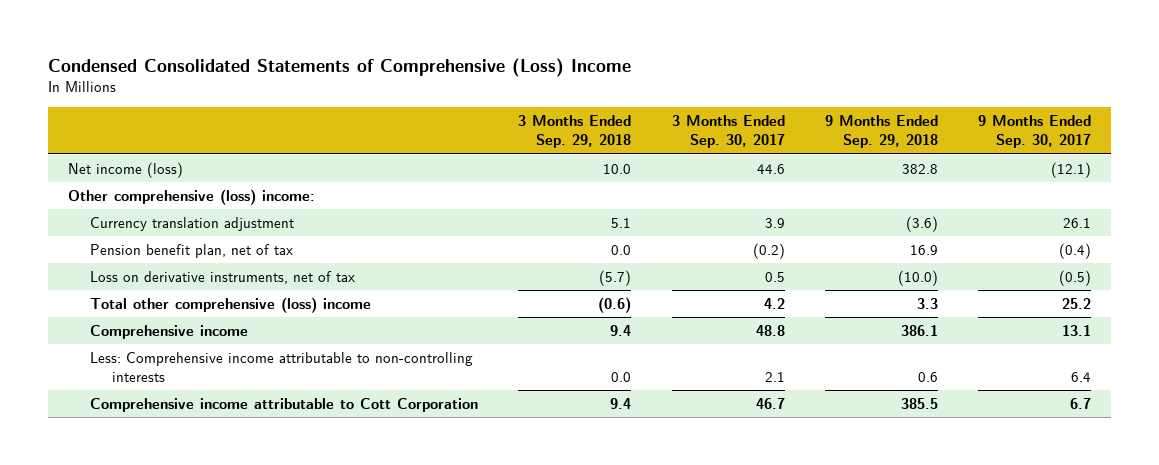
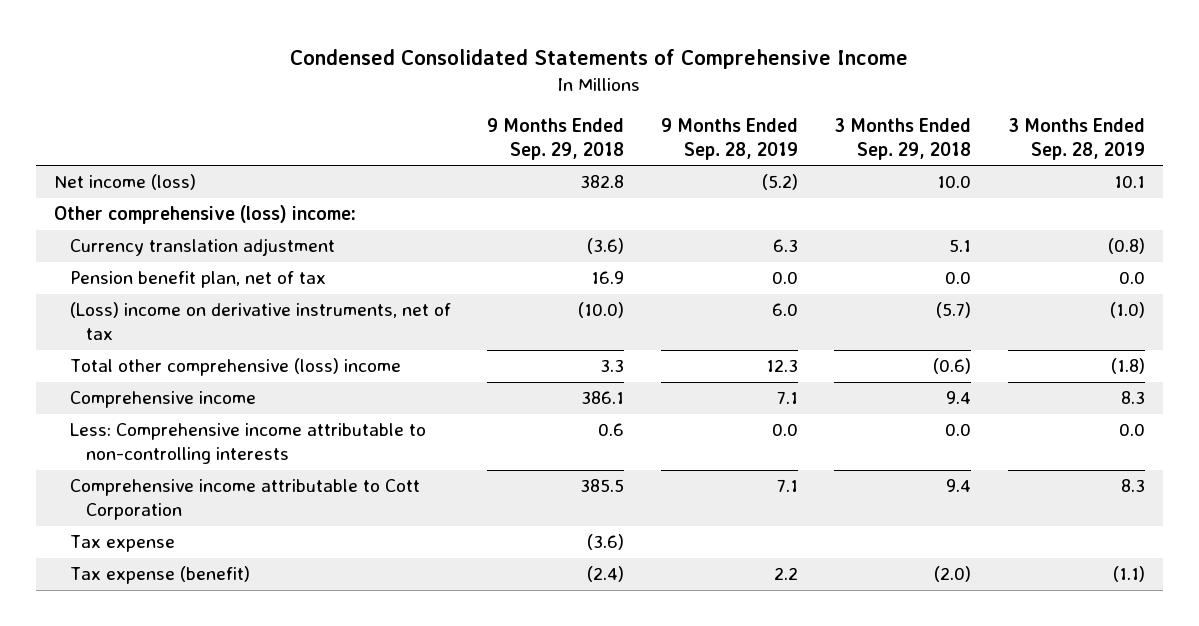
[48,57,632,77] Condensed Consolidated Statements of Comprehensive (Loss) Income -> [290,49,909,70] Condensed Consolidated Statements of Comprehensive Income
[671,114,785,149] 3 Months Ended Sep. 30, 2017 -> none
[977,114,1091,149] 9 Months Ended Sep. 30, 2017 -> none
none -> [660,117,798,160] 9 Months Ended Sep. 28, 2019
none -> [1007,117,1145,160] 3 Months Ended Sep. 28, 2019
[90,270,356,284] Loss on derivative instruments, net of tax -> [70,302,452,341] (Loss) income on derivative instruments, net of tax
none -> [70,535,176,553] Tax expense
none -> [70,566,251,585] Tax expense (benefit)

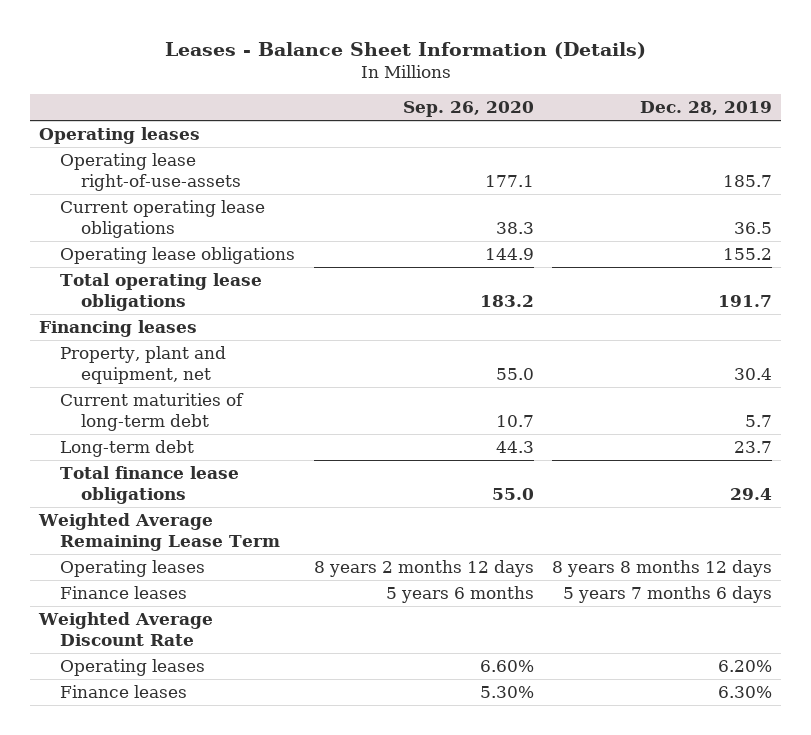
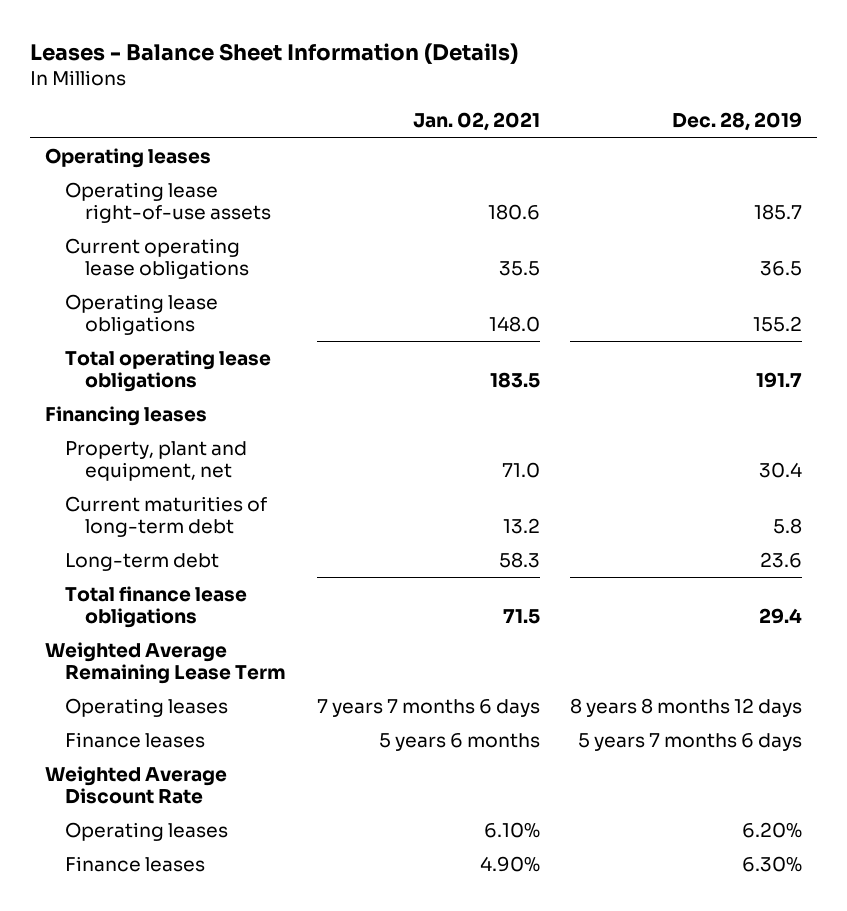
[402,101,534,118] Sep. 26, 2020 -> none
none -> [412,112,540,132] Jan. 02, 2021
[60,153,242,192] Operating lease right-of-use-assets -> [65,181,272,223] Operating lease right-of-use assets
[744,415,772,428] 5.7 -> [772,517,802,534] 5.8
[733,441,772,454] 23.7 -> [759,551,802,568] 23.6

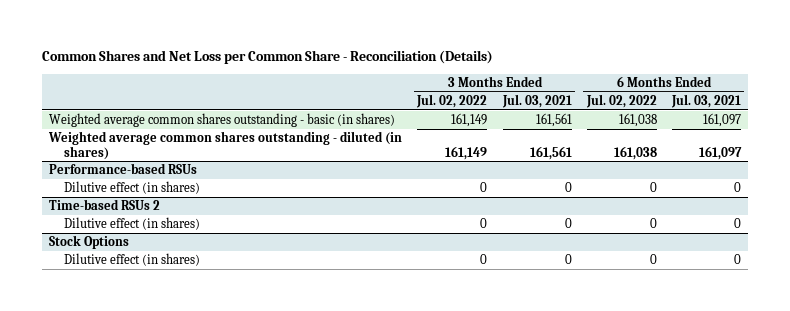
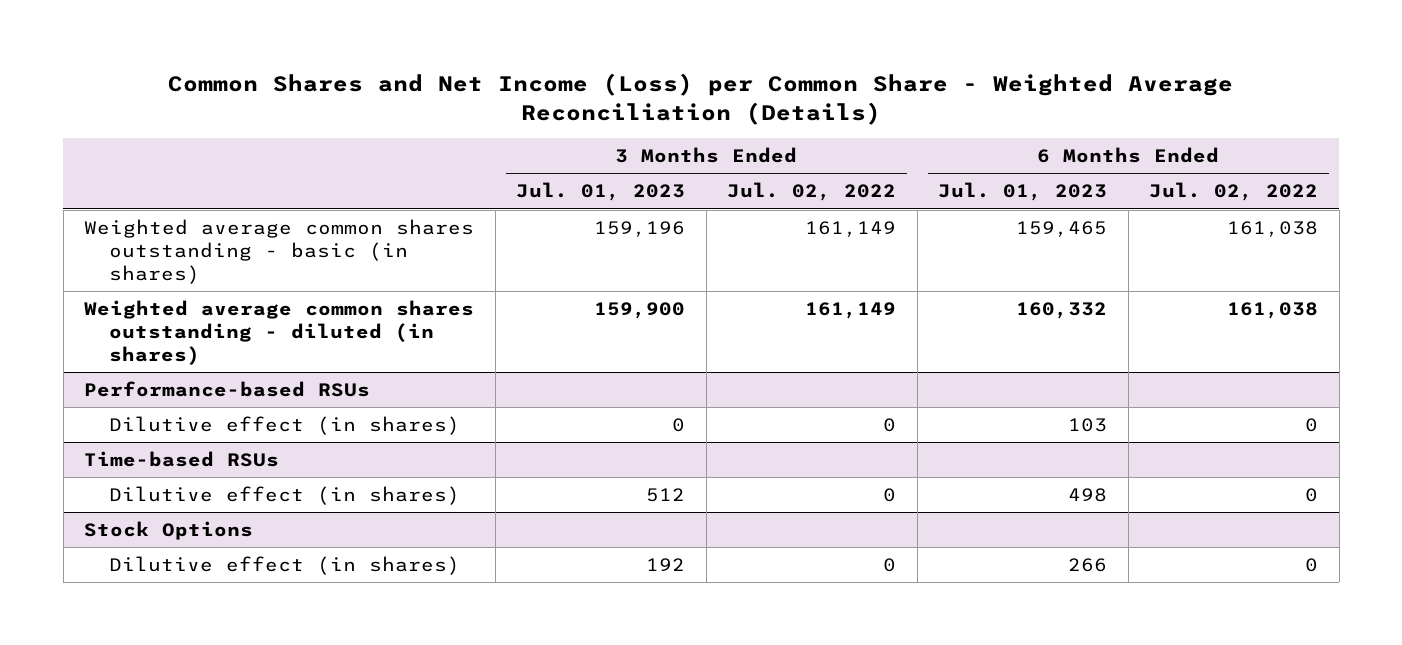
[41,50,493,65] Common Shares and Net Loss per Common Share - Reconciliation (Details) -> [168,73,1234,125] Common Shares and Net Income (Loss) per Common Share - Weighted Average Reconciliation (Details)
[501,93,572,108] Jul. 03, 2021 -> none
[670,93,741,108] Jul. 03, 2021 -> none
none -> [516,182,686,202] Jul. 01, 2023
none -> [938,182,1108,202] Jul. 01, 2023
[49,199,161,211] Time-based RSUs 2 -> [84,451,280,468] Time-based RSUs

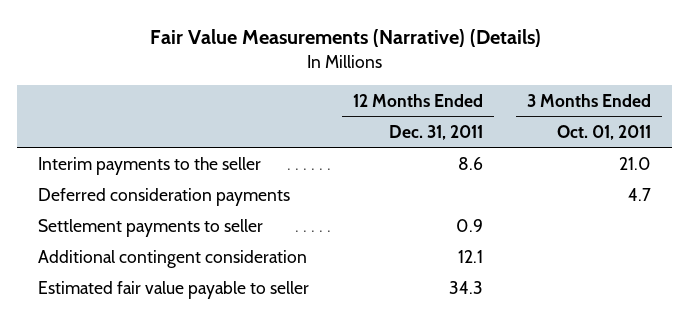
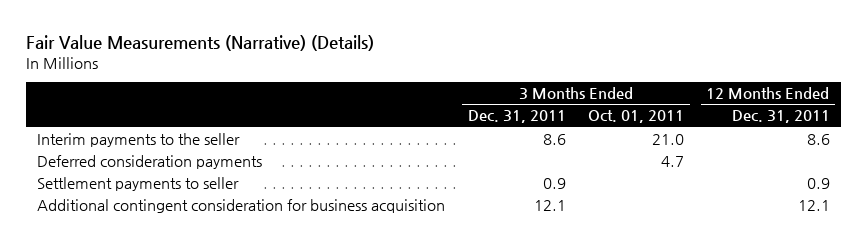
none -> [467,110,566,124] Dec. 31, 2011
[38,280,310,299] Estimated fair value payable to seller -> none
[38,249,308,268] Additional contingent consideration -> [37,199,446,214] Additional contingent consideration for business acquisition

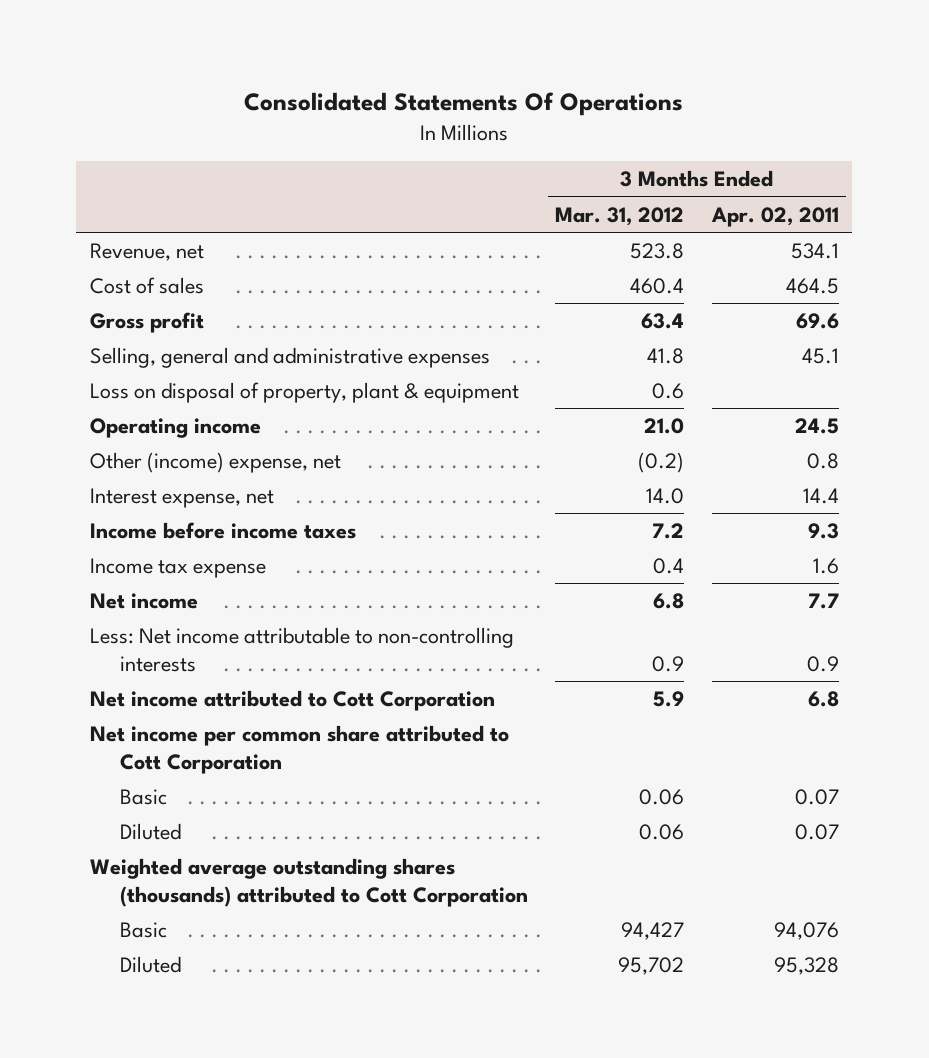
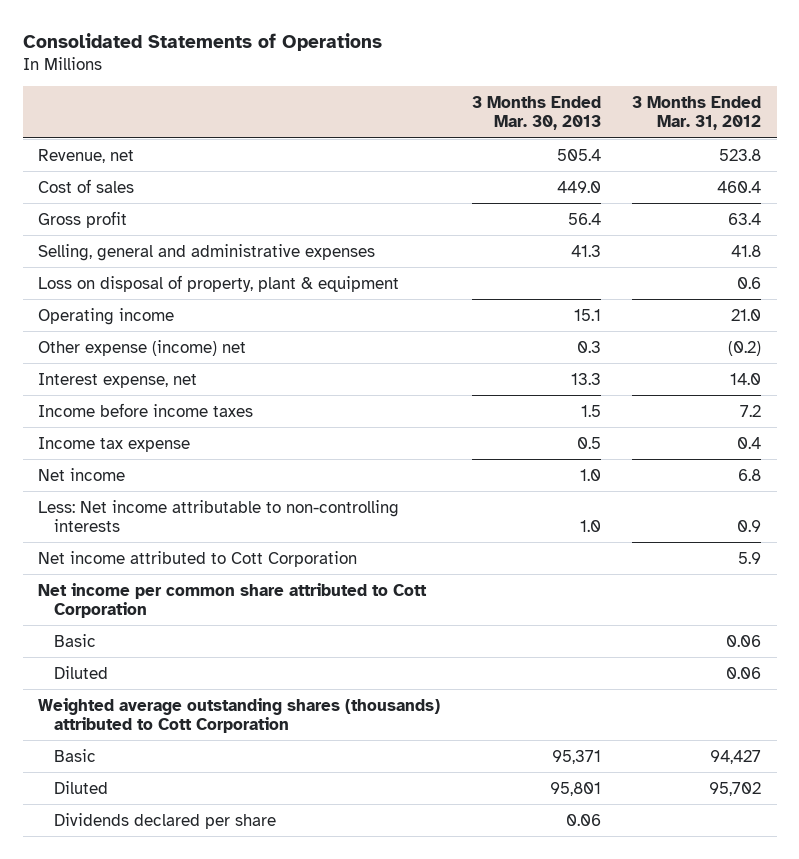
[244,92,684,117] Consolidated Statements Of Operations -> [22,32,382,51] Consolidated Statements of Operations
[710,206,839,227] Apr. 02, 2011 -> none
none -> [471,95,601,131] 3 Months Ended Mar. 30, 2013
[89,451,341,473] Other (income) expense, net -> [38,339,247,356] Other expense (income) net
none -> [54,812,277,829] Dividends declared per share

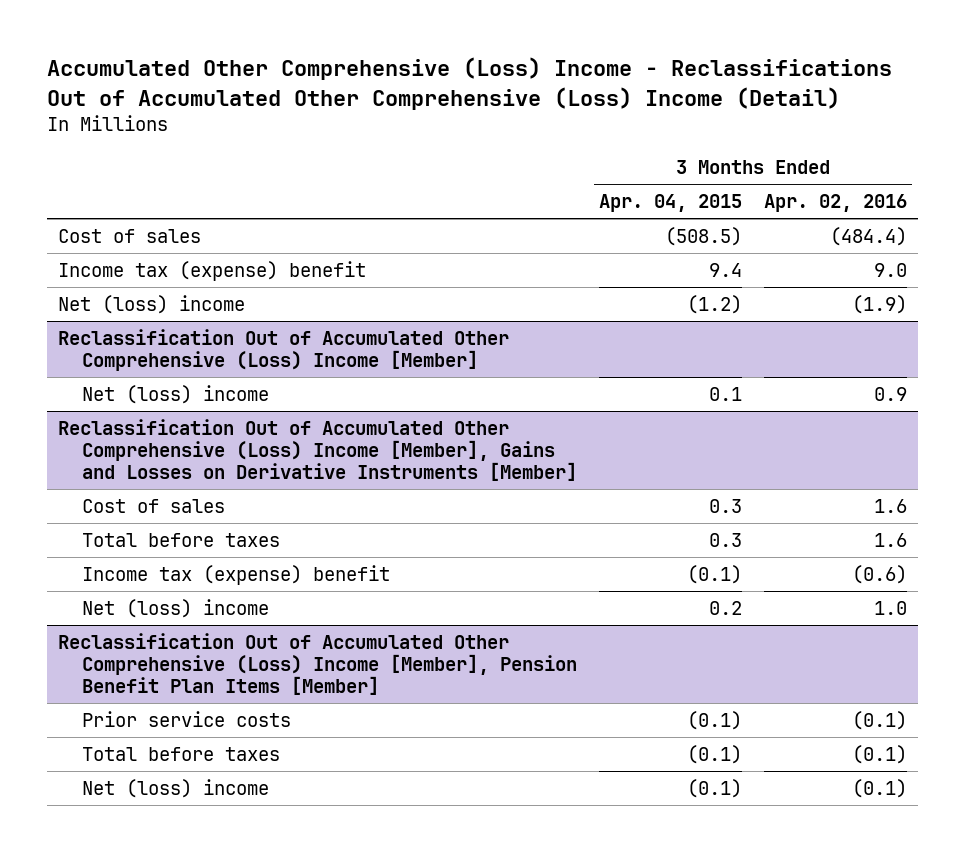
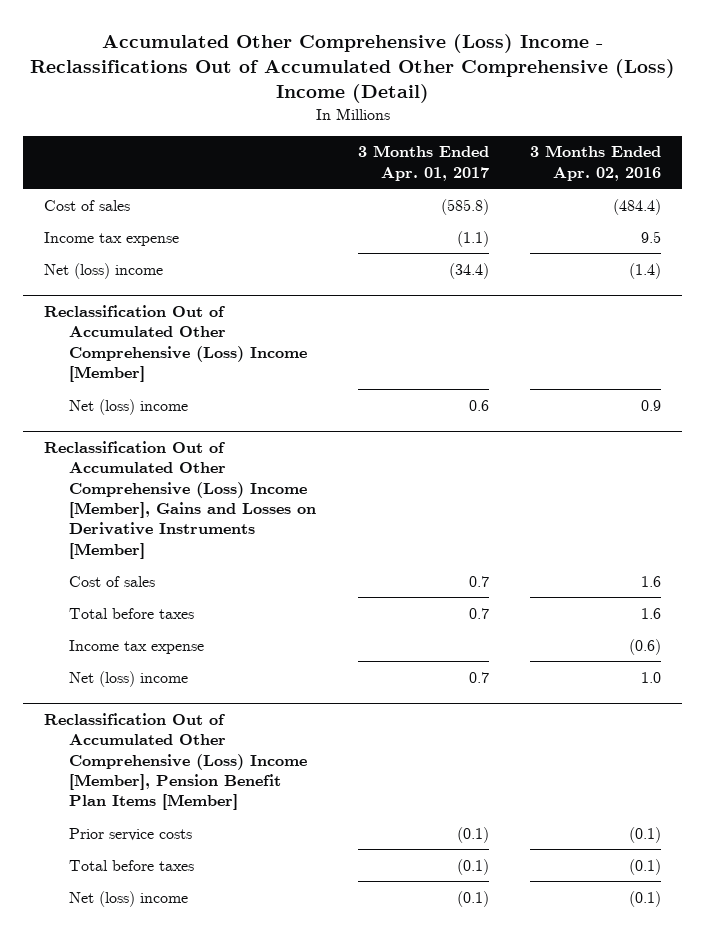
[598,194,742,213] Apr. 04, 2015 -> none
none -> [357,145,489,181] 3 Months Ended Apr. 01, 2017
[57,260,366,281] Income tax (expense) benefit -> [44,231,180,246] Income tax expense
[873,262,907,277] 9.0 -> [641,230,662,243] 9.5
[851,294,907,314] (1.9) -> [629,262,662,279] (1.4)
[82,564,391,585] Income tax (expense) benefit -> [68,639,204,654] Income tax expense

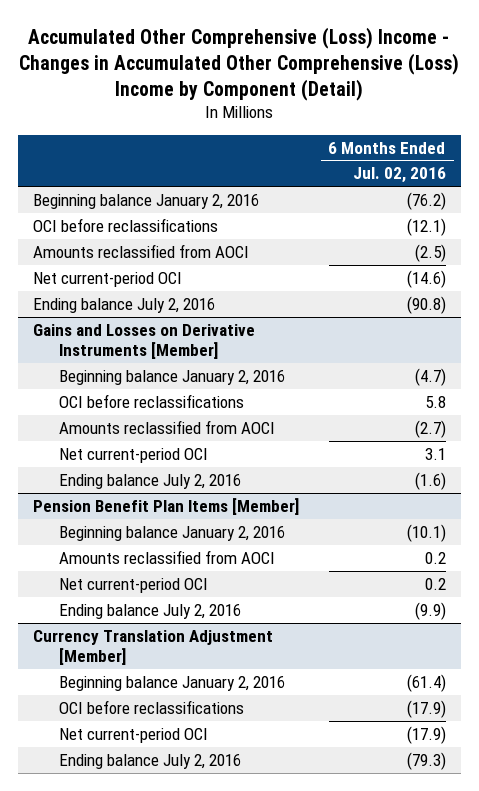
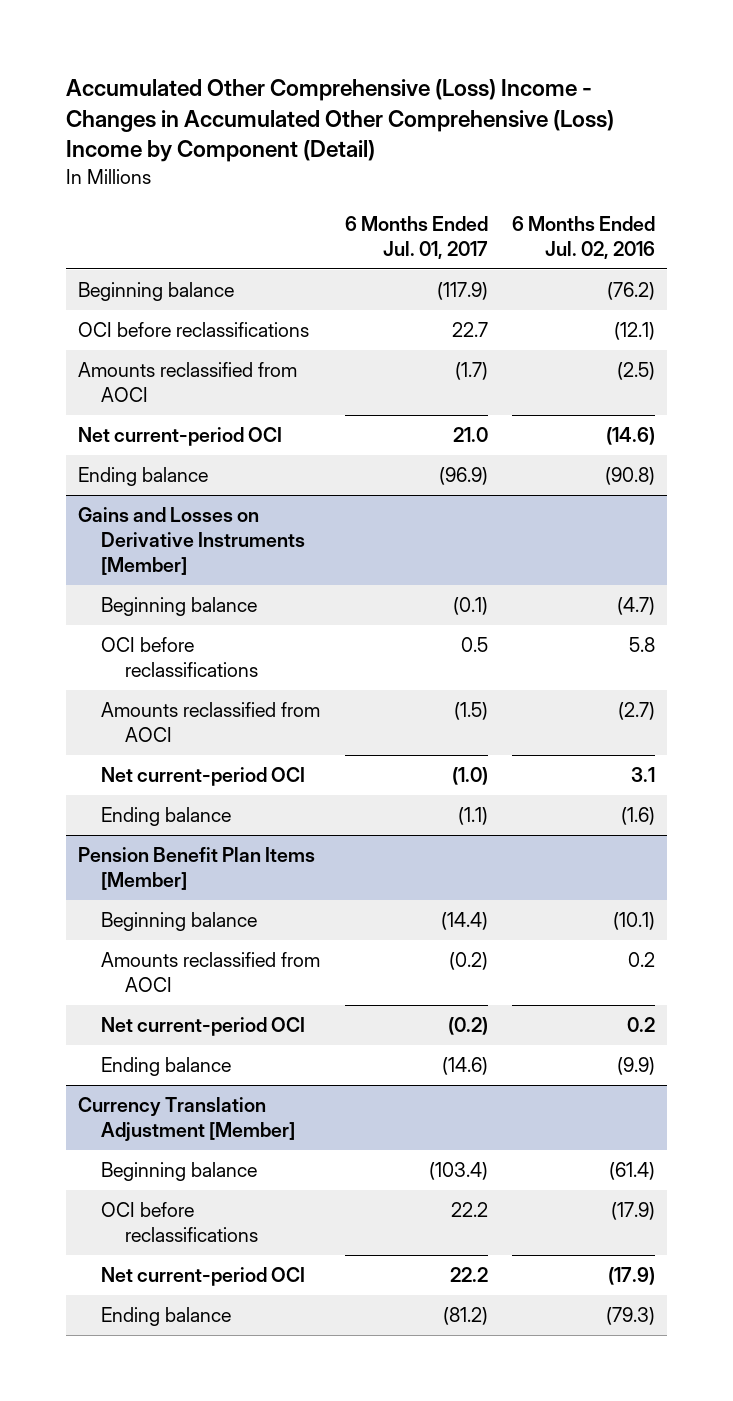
none -> [344,215,488,259] 6 Months Ended Jul. 01, 2017
[32,193,259,209] Beginning balance January 2, 2016 -> [78,282,235,302] Beginning balance
[32,297,215,313] Ending balance July 2, 2016 -> [78,467,209,487] Ending balance
[58,369,285,385] Beginning balance January 2, 2016 -> [101,597,258,617] Beginning balance
[58,473,241,489] Ending balance July 2, 2016 -> [101,807,232,827] Ending balance
[58,525,285,541] Beginning balance January 2, 2016 -> [101,912,258,932] Beginning balance
[58,603,241,619] Ending balance July 2, 2016 -> [101,1057,232,1077] Ending balance
[58,675,285,691] Beginning balance January 2, 2016 -> [101,1162,258,1182] Beginning balance
[58,753,241,769] Ending balance July 2, 2016 -> [101,1307,232,1327] Ending balance

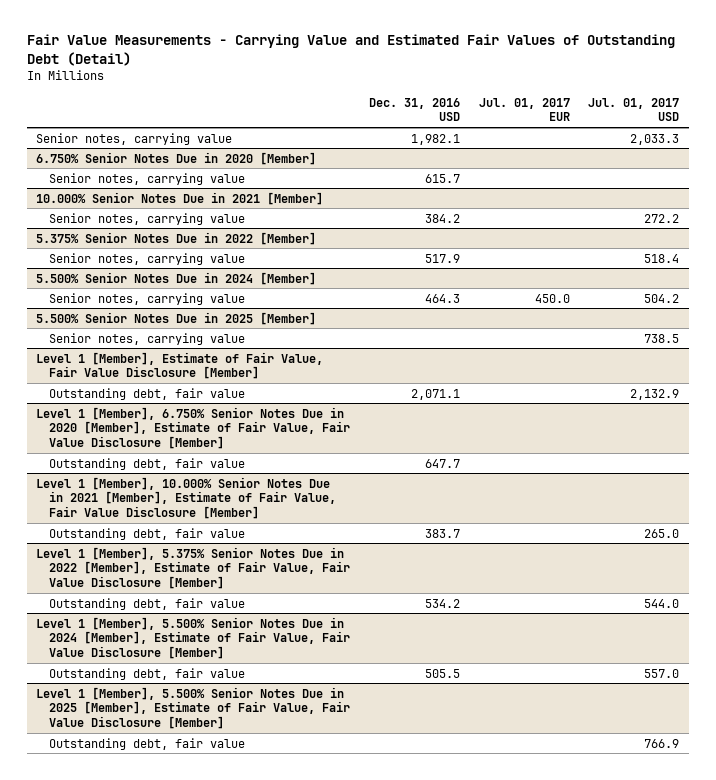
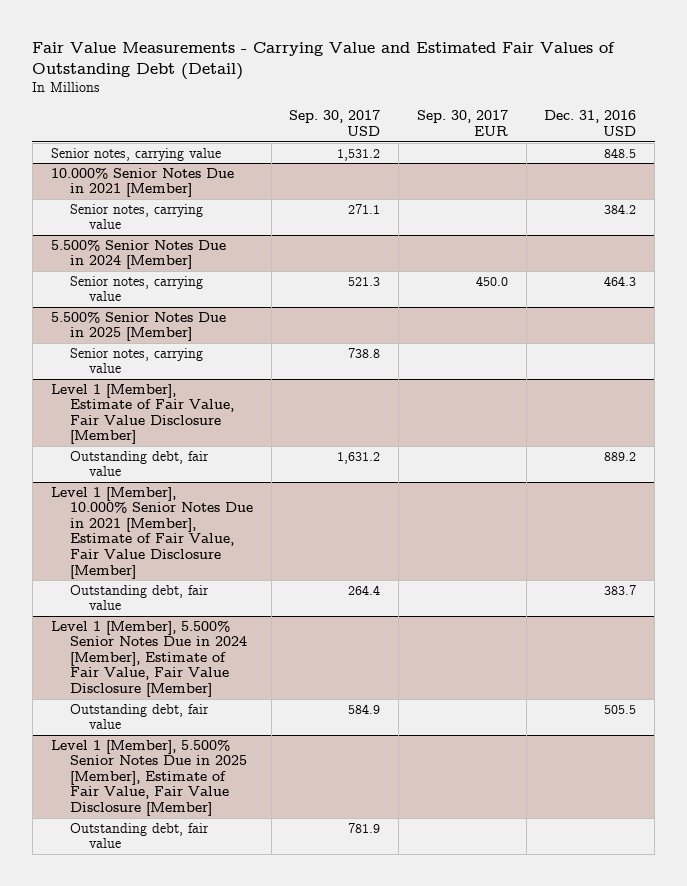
[478,97,570,122] Jul. 01, 2017 EUR -> none
[588,97,680,122] Jul. 01, 2017 USD -> none
none -> [289,110,381,136] Sep. 30, 2017 USD
none -> [416,110,508,136] Sep. 30, 2017 EUR
[36,151,317,165] 6.750% Senior Notes Due in 2020 [Member] -> none
[49,172,246,185] Senior notes, carrying value -> none
[410,133,460,145] 1,982.1 -> [604,147,637,158] 848.5
[36,231,317,245] 5.375% Senior Notes Due in 2022 [Member] -> none
[49,252,246,265] Senior notes, carrying value -> none
[36,406,351,449] Level 1 [Member], 6.750% Senior Notes Due in 2020 [Member], Estimate of Fair Value, Fair Value Disclosure [Member] -> none
[49,457,246,470] Outstanding debt, fair value -> none
[410,388,460,400] 2,071.1 -> [604,451,637,461] 889.2
[36,546,351,589] Level 1 [Member], 5.375% Senior Notes Due in 2022 [Member], Estimate of Fair Value, Fair Value Disclosure [Member] -> none
[49,597,246,610] Outstanding debt, fair value -> none

